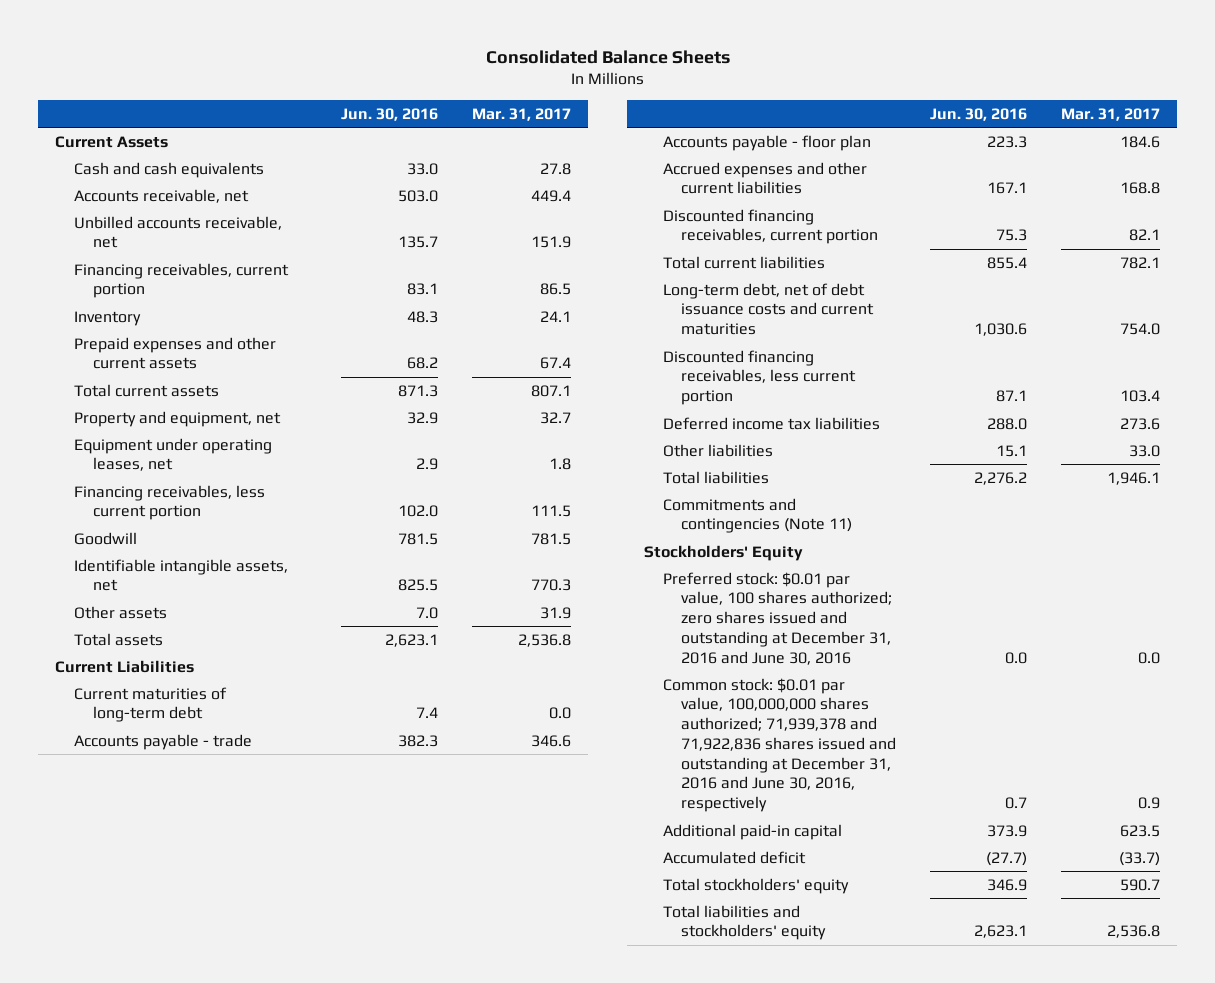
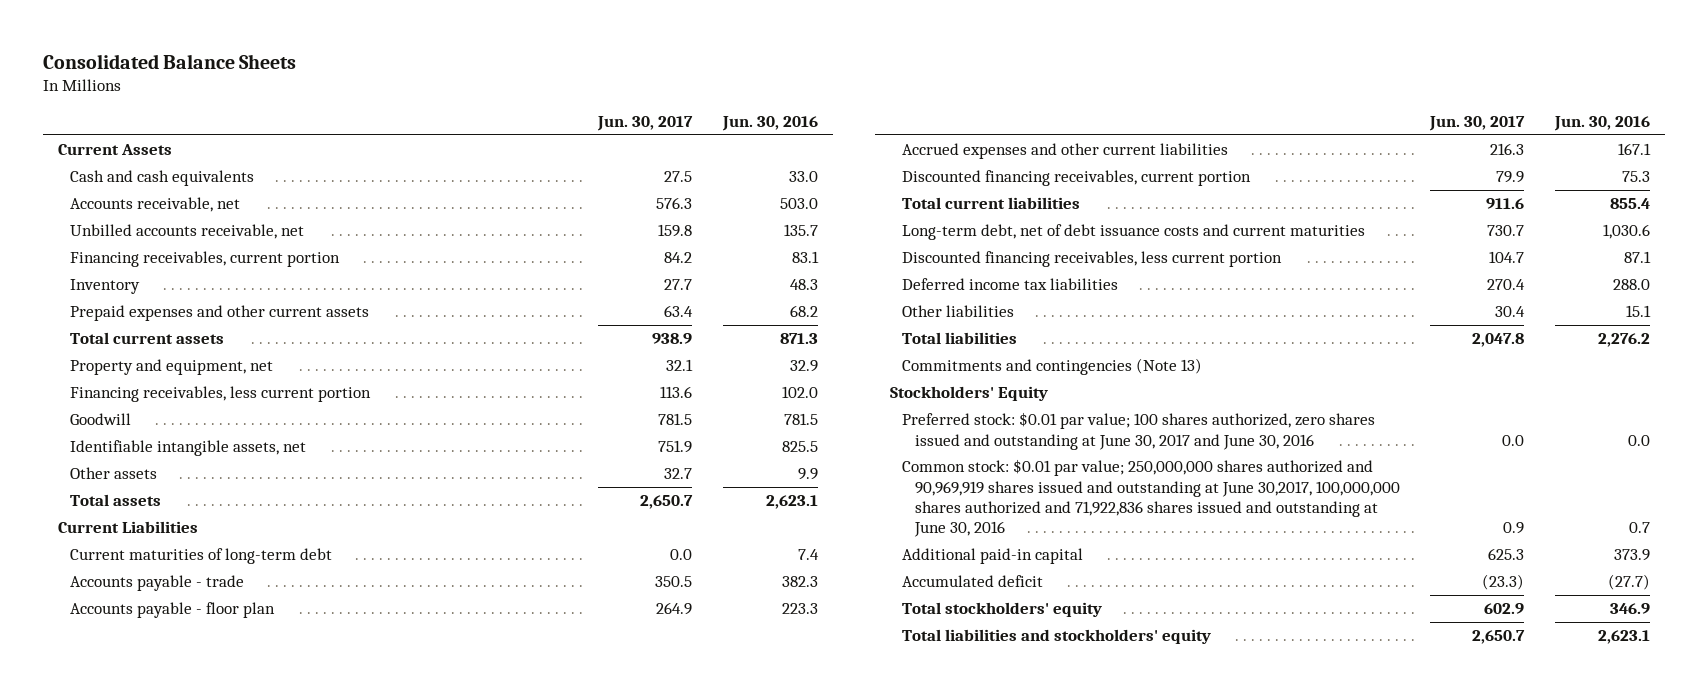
[472,107,572,121] Mar. 31, 2017 -> none
none -> [597,116,694,132] Jun. 30, 2017
[73,437,272,472] Equipment under operating leases, net -> none
[416,606,439,619] 7.0 -> [797,468,818,481] 9.9
[662,497,853,534] Commitments and contingencies (Note 11) -> [902,358,1203,376] Commitments and contingencies (Note 13)
[662,571,893,665] Preferred stock: $0.01 par value, 100 shares authorized; zero shares issued and outstanding at December 31, 2016 and June 30, 2016 -> [902,412,1376,450] Preferred stock: $0.01 par value; 100 shares authorized, zero shares issued and outstanding at June 30, 2017 and June 30, 2016
[662,677,897,813] Common stock: $0.01 par value, 100,000,000 shares authorized; 71,939,378 and 71,922,836 shares issued and outstanding at December 31, 2016 and June 30, 2016, respectively -> [902,459,1400,538] Common stock: $0.01 par value; 250,000,000 shares authorized and 90,969,919 shares issued and outstanding at June 30,2017, 100,000,000 shares authorized and 71,922,836 shares issued and outstanding at June 30, 2016

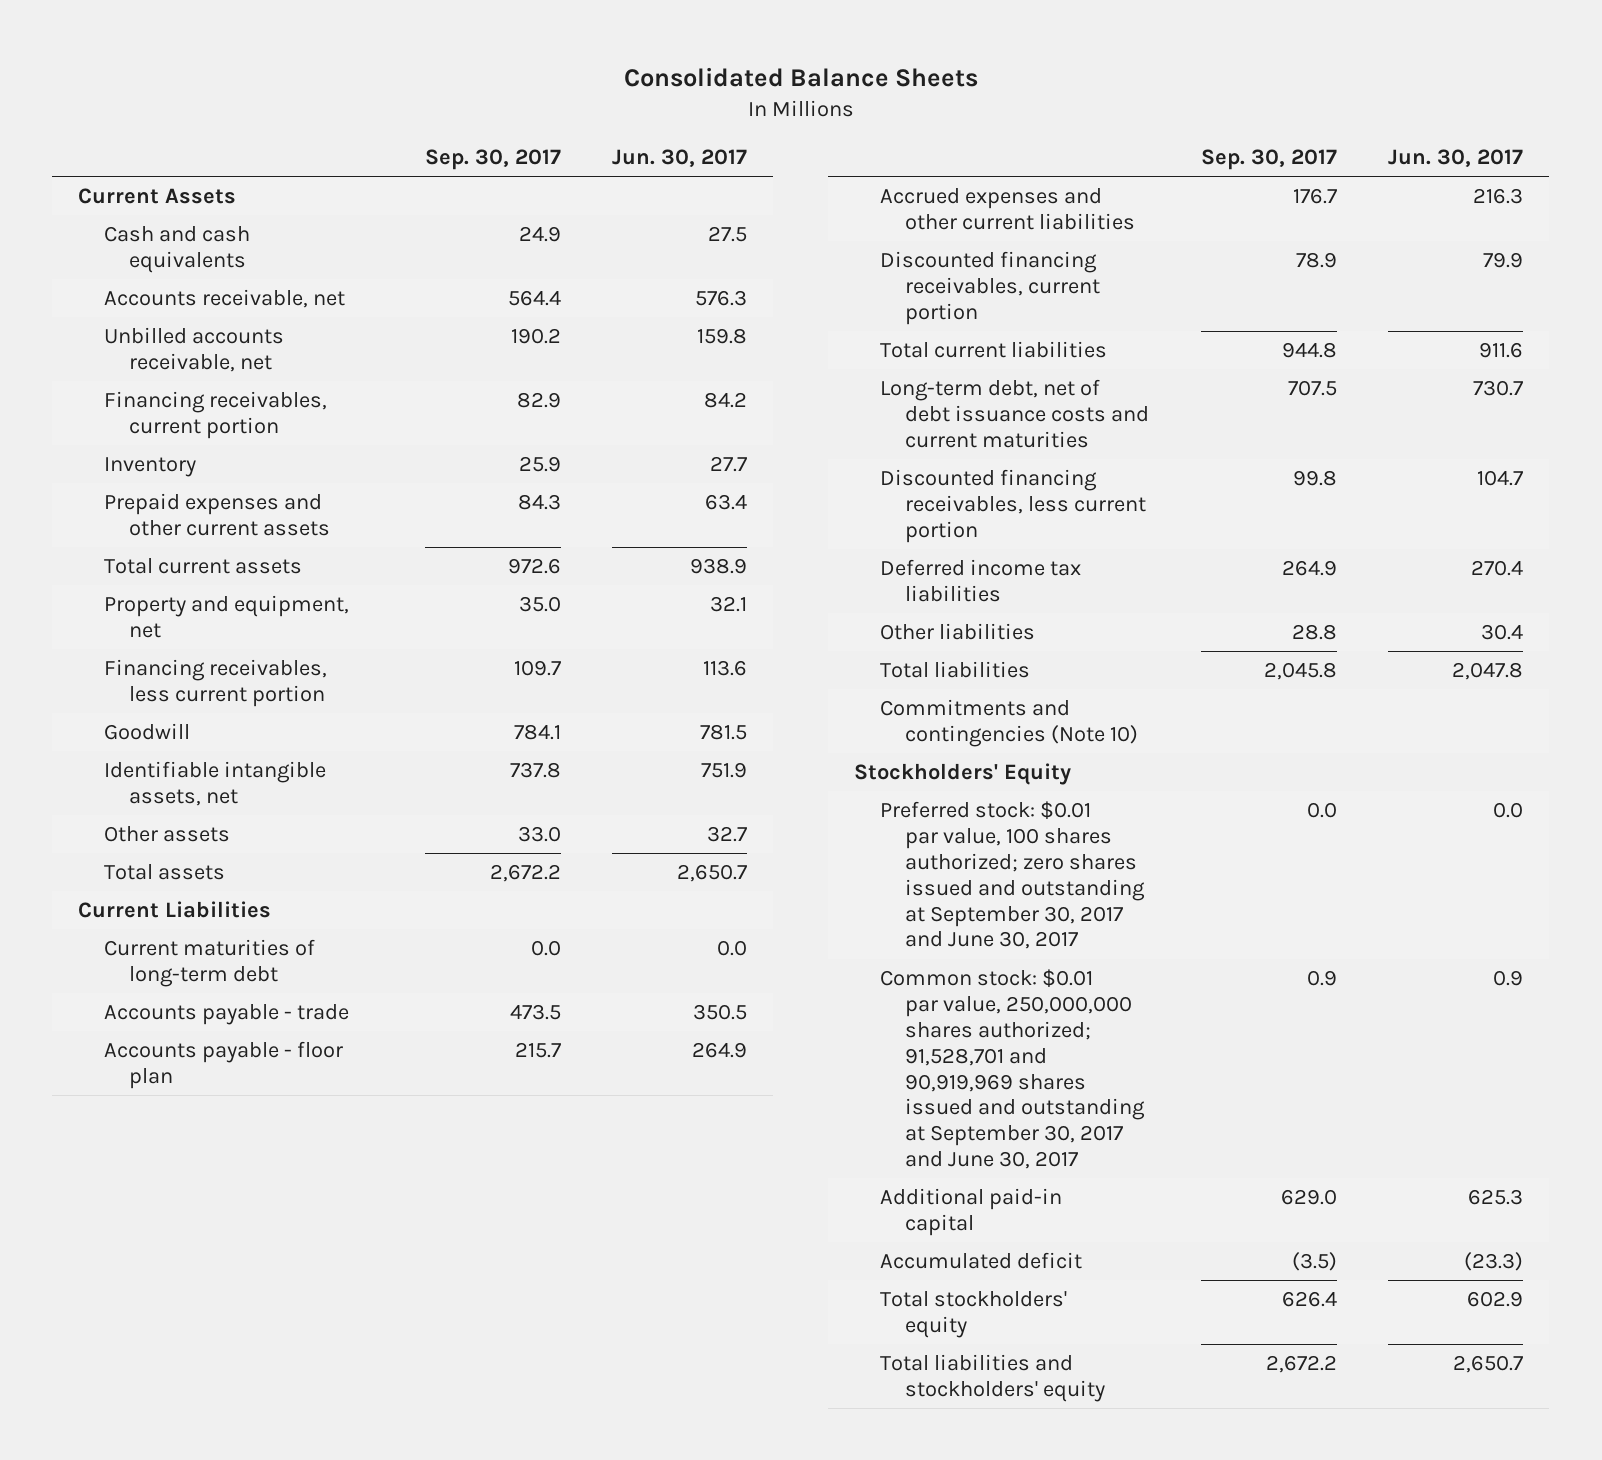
[721,116,818,132] Jun. 30, 2016 -> none
none -> [424,149,561,171] Sep. 30, 2017
[902,358,1203,376] Commitments and contingencies (Note 13) -> [879,699,1138,747] Commitments and contingencies (Note 10)
[902,412,1376,450] Preferred stock: $0.01 par value; 100 shares authorized, zero shares issued and outstanding at June 30, 2017 and June 30, 2016 -> [879,801,1145,950] Preferred stock: $0.01 par value, 100 shares authorized; zero shares issued and outstanding at September 30, 2017 and June 30, 2017
[902,459,1400,538] Common stock: $0.01 par value; 250,000,000 shares authorized and 90,969,919 shares issued and outstanding at June 30,2017, 100,000,000 shares authorized and 71,922,836 shares issued and outstanding at June 30, 2016 -> [879,969,1145,1170] Common stock: $0.01 par value, 250,000,000 shares authorized; 91,528,701 and 90,919,969 shares issued and outstanding at September 30, 2017 and June 30, 2017

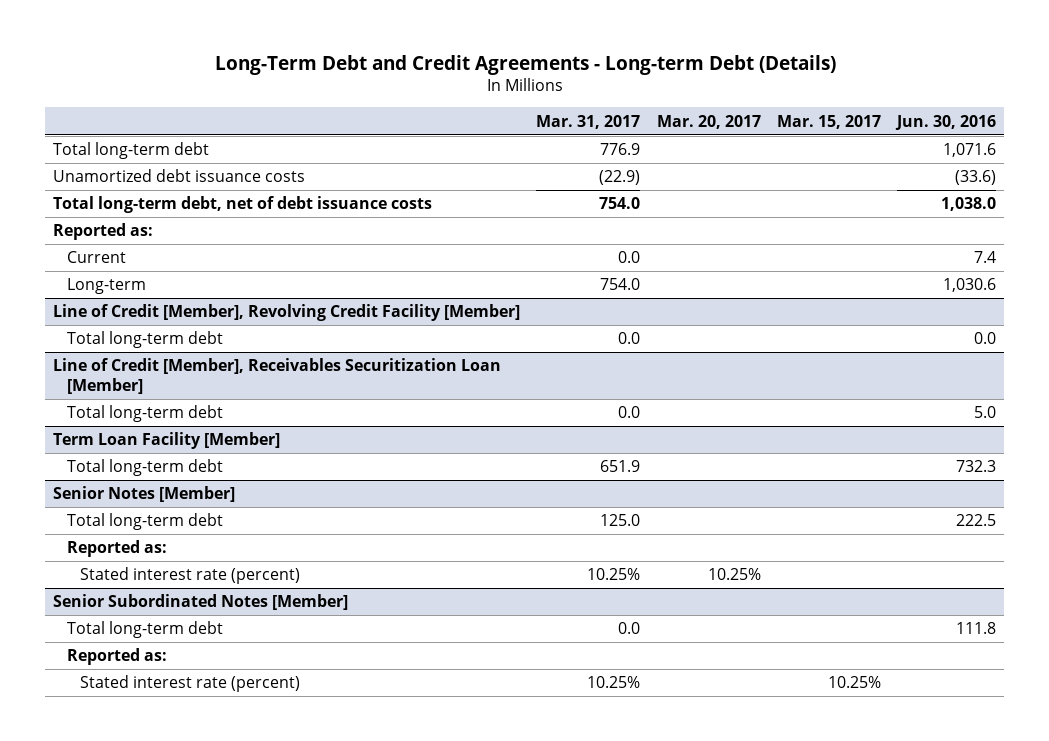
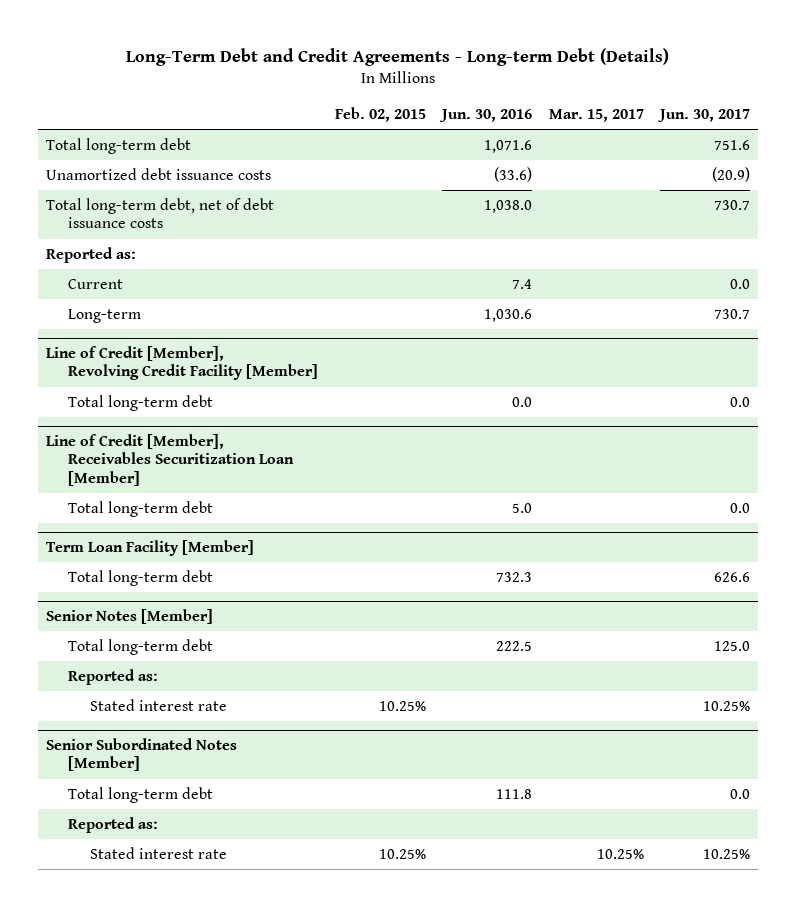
[536,114,641,129] Mar. 31, 2017 -> none
[656,114,761,129] Mar. 20, 2017 -> none
none -> [334,107,426,123] Feb. 02, 2015
none -> [657,109,751,123] Jun. 30, 2017
[79,567,300,585] Stated interest rate (percent) -> [89,699,227,712] Stated interest rate
[79,675,300,693] Stated interest rate (percent) -> [89,847,227,860] Stated interest rate

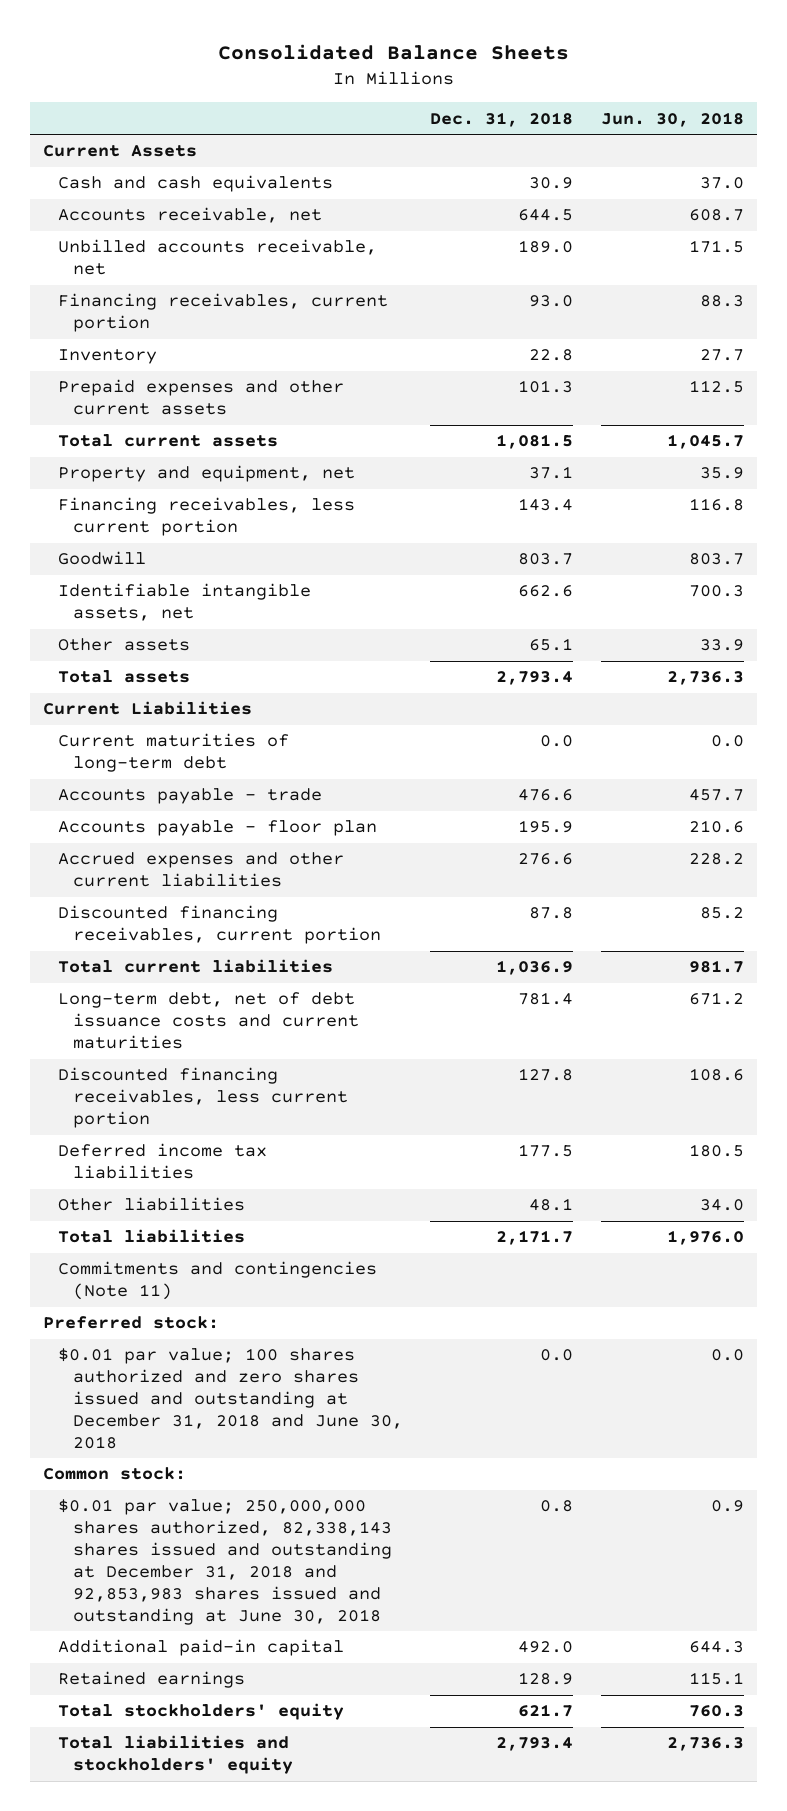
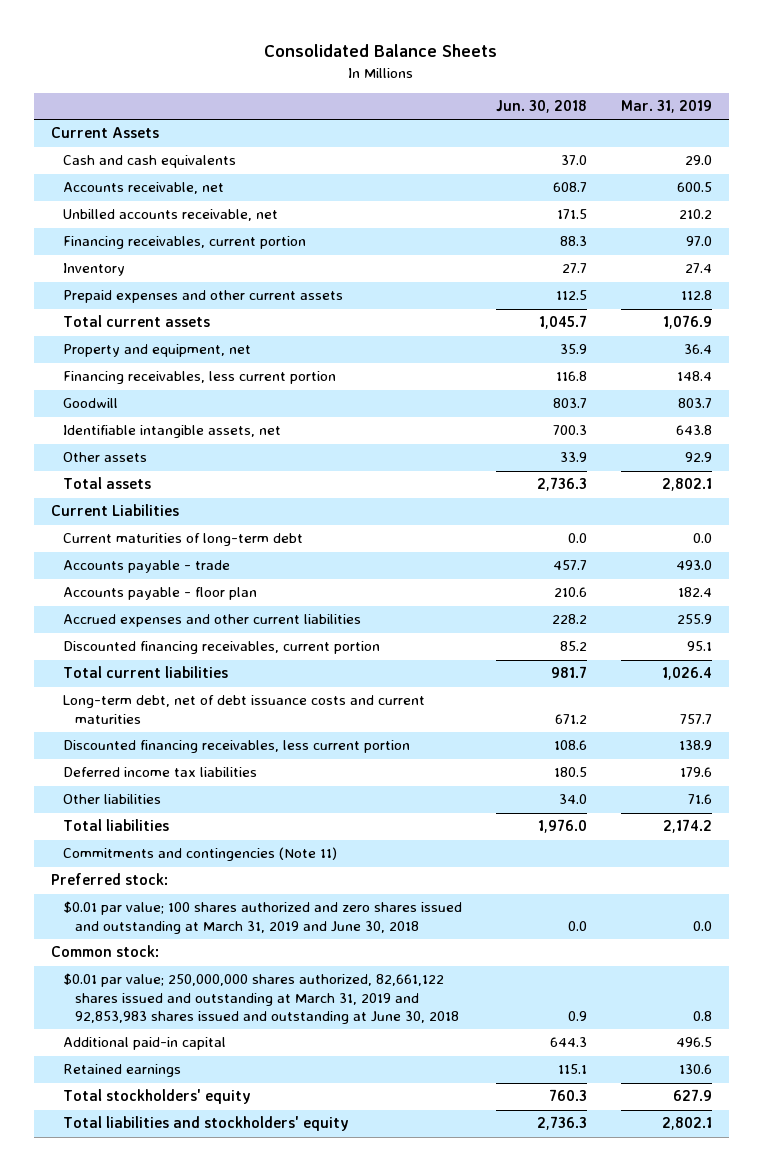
[430,111,574,127] Dec. 31, 2018 -> none
none -> [621,100,713,114] Mar. 31, 2019
[58,1348,404,1449] $0.01 par value; 100 shares authorized and zero shares issued and outstanding at December 31, 2018 and June 30, 2018 -> [63,901,463,934] $0.01 par value; 100 shares authorized and zero shares issued and outstanding at March 31, 2019 and June 30, 2018
[58,1499,393,1625] $0.01 par value; 250,000,000 shares authorized, 82,338,143 shares issued and outstanding at December 31, 2018 and 92,853,983 shares issued and outstanding at June 30, 2018 -> [63,973,460,1024] $0.01 par value; 250,000,000 shares authorized, 82,661,122 shares issued and outstanding at March 31, 2019 and 92,853,983 shares issued and outstanding at June 30, 2018

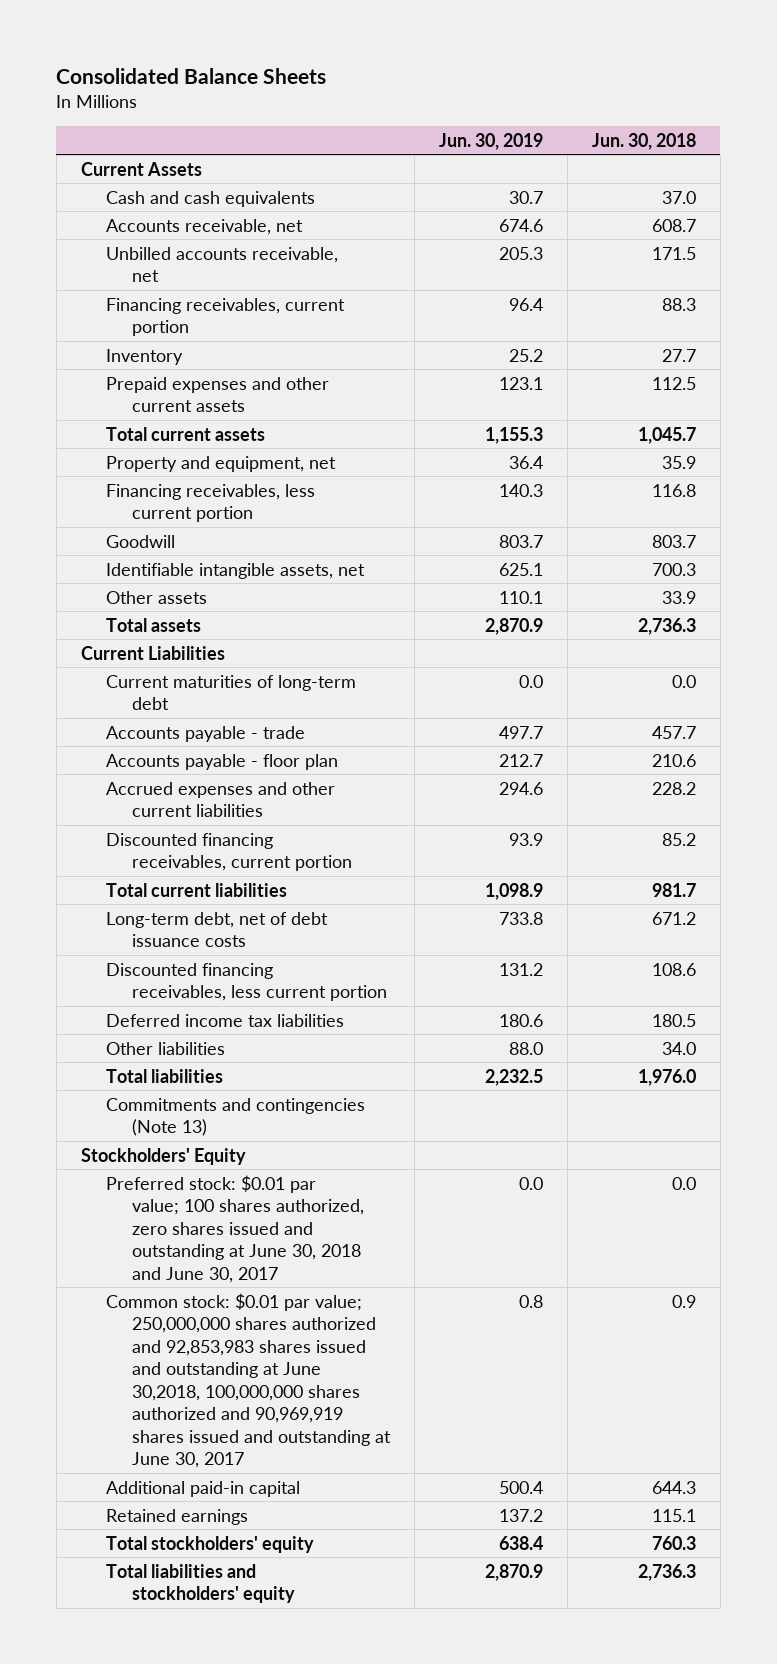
[621,100,713,114] Mar. 31, 2019 -> none
none -> [438,132,543,150] Jun. 30, 2019
[63,695,426,724] Long-term debt, net of debt issuance costs and current maturities -> [106,911,329,948] Long-term debt, net of debt issuance costs
[50,873,168,886] Preferred stock: -> none
[50,945,159,958] Common stock: -> none
[63,847,338,862] Commitments and contingencies (Note 11) -> [106,1097,366,1137] Commitments and contingencies (Note 13)
none -> [80,1147,246,1165] Stockholders' Equity
[63,901,463,934] $0.01 par value; 100 shares authorized and zero shares issued and outstanding at March 31, 2019 and June 30, 2018 -> [106,1174,365,1283] Preferred stock: $0.01 par value; 100 shares authorized, zero shares issued and outstanding at June 30, 2018 and June 30, 2017
[63,973,460,1024] $0.01 par value; 250,000,000 shares authorized, 82,661,122 shares issued and outstanding at March 31, 2019 and 92,853,983 shares issued and outstanding at June 30, 2018 -> [106,1292,392,1469] Common stock: $0.01 par value; 250,000,000 shares authorized and 92,853,983 shares issued and outstanding at June 30,2018, 100,000,000 shares authorized and 90,969,919 shares issued and outstanding at June 30, 2017

